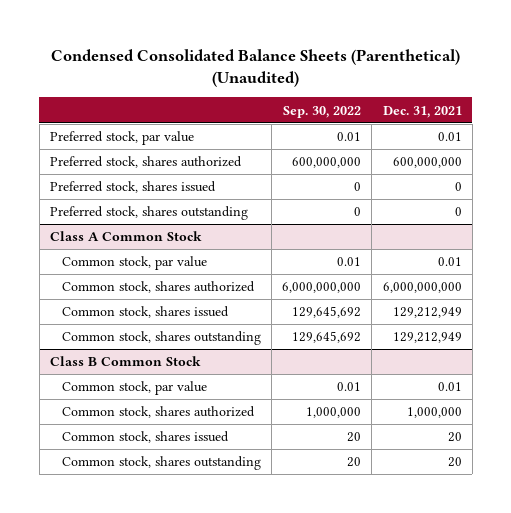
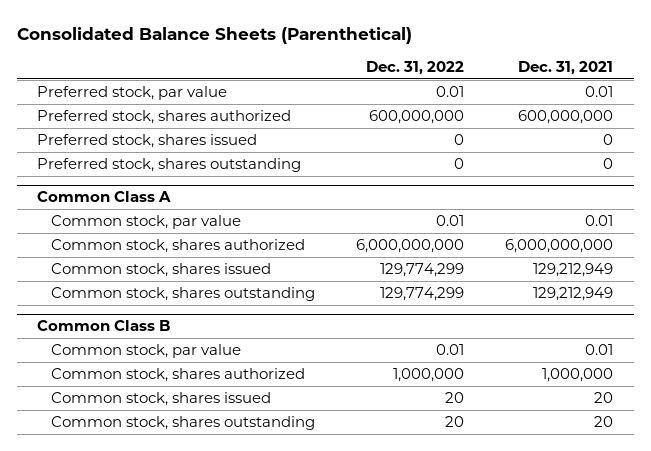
[50,49,460,88] Condensed Consolidated Balance Sheets (Parenthetical) (Unaudited) -> [16,26,412,44] Consolidated Balance Sheets (Parenthetical)
[283,105,362,118] Sep. 30, 2022 -> none
none -> [366,60,465,75] Dec. 31, 2022
[49,231,202,242] Class A Common Stock -> [37,191,172,203] Common Class A
[49,356,201,367] Class B Common Stock -> [37,320,171,332] Common Class B

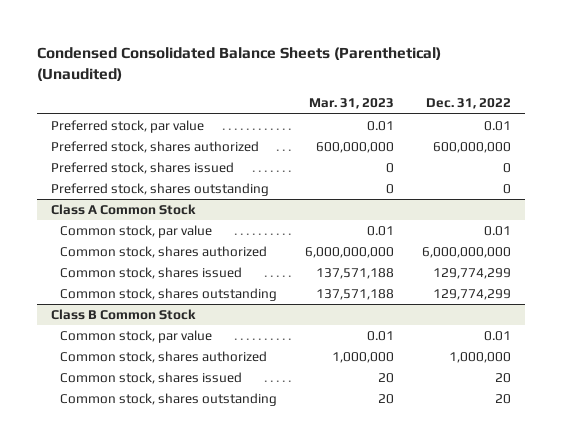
[16,26,412,44] Consolidated Balance Sheets (Parenthetical) -> [36,46,441,81] Condensed Consolidated Balance Sheets (Parenthetical) (Unaudited)
[518,60,614,75] Dec. 31, 2021 -> none
none -> [309,98,395,110] Mar. 31, 2023
[37,191,172,203] Common Class A -> [50,204,196,216] Class A Common Stock
[37,320,171,332] Common Class B -> [50,309,196,321] Class B Common Stock

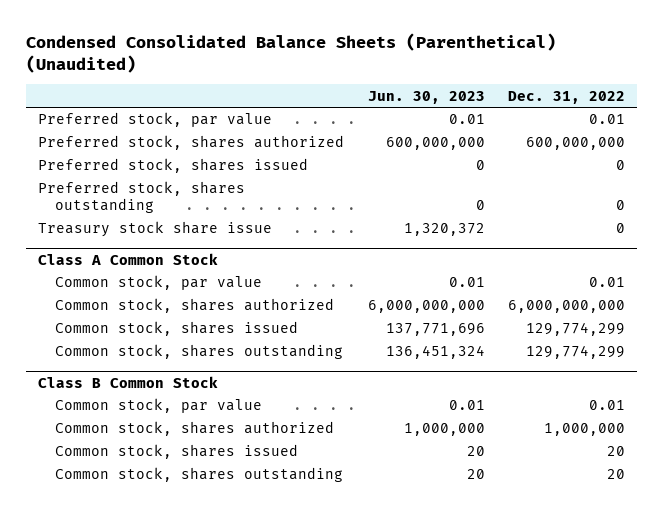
[309,98,395,110] Mar. 31, 2023 -> none
none -> [367,90,485,104] Jun. 30, 2023
none -> [37,221,272,238] Treasury stock share issue

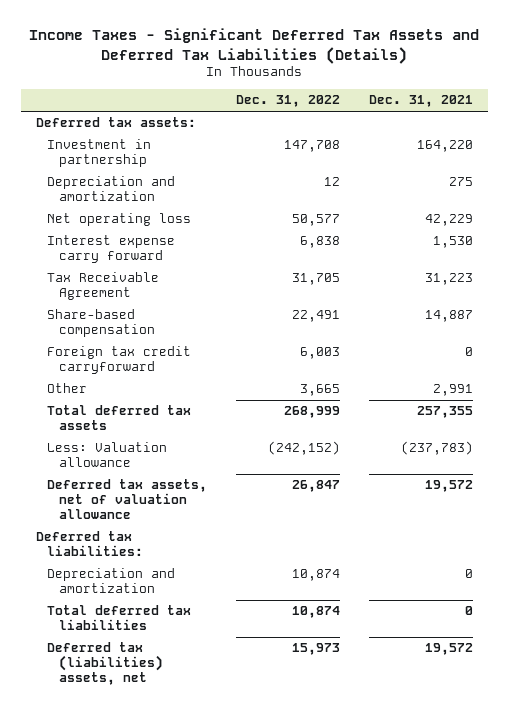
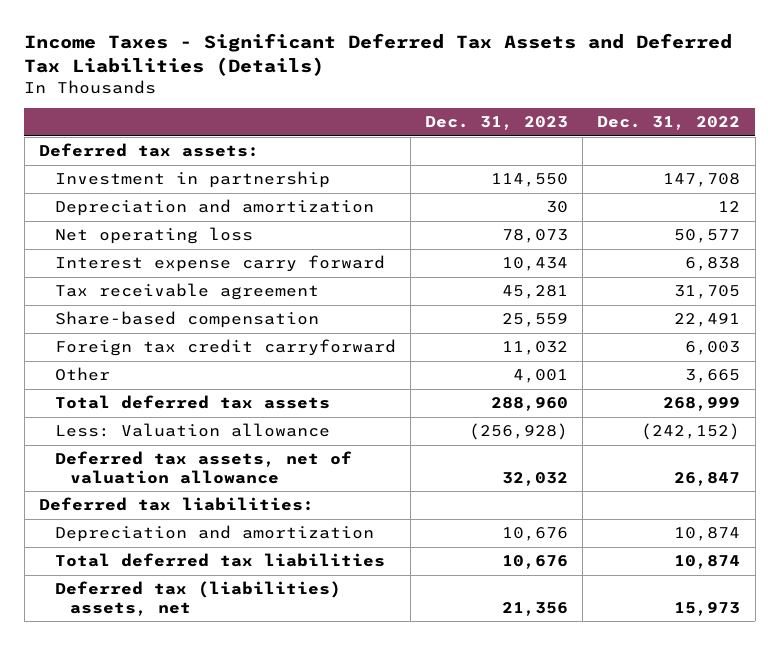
[369,95,474,108] Dec. 31, 2021 -> none
none -> [425,116,569,131] Dec. 31, 2023
[47,272,160,301] Tax Receivable Agreement -> [54,283,319,301] Tax receivable agreement

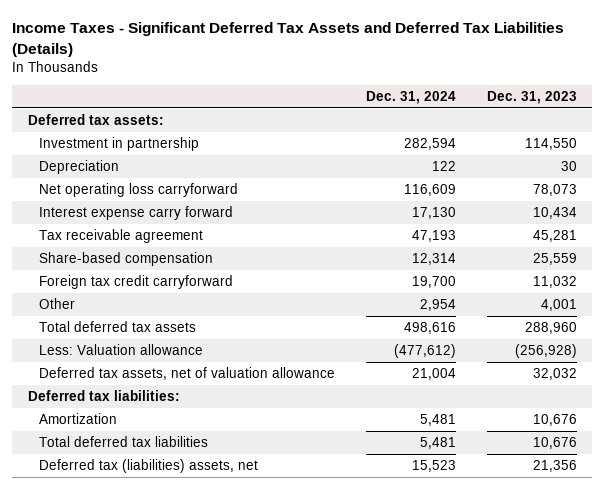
[597,116,741,131] Dec. 31, 2022 -> none
none -> [365,90,456,104] Dec. 31, 2024
[54,199,374,217] Depreciation and amortization -> [38,159,119,174] Depreciation
[54,227,253,245] Net operating loss -> [38,182,238,197] Net operating loss carryforward
[54,525,374,543] Depreciation and amortization -> [38,412,117,424] Amortization

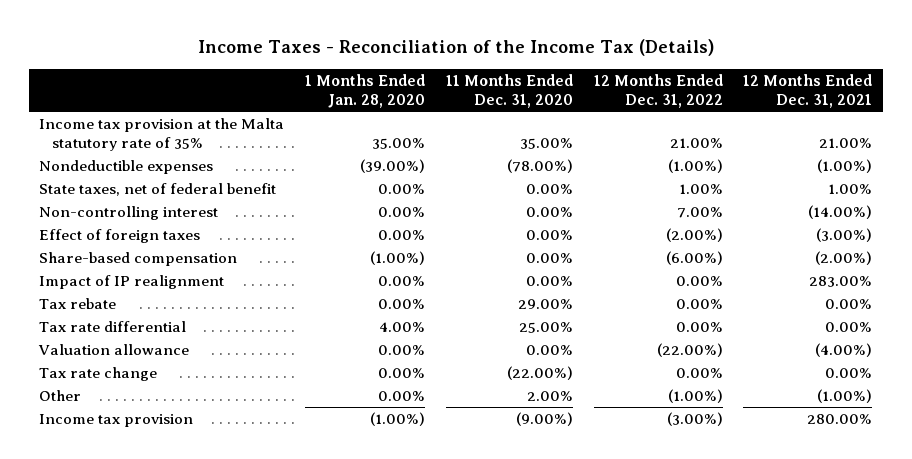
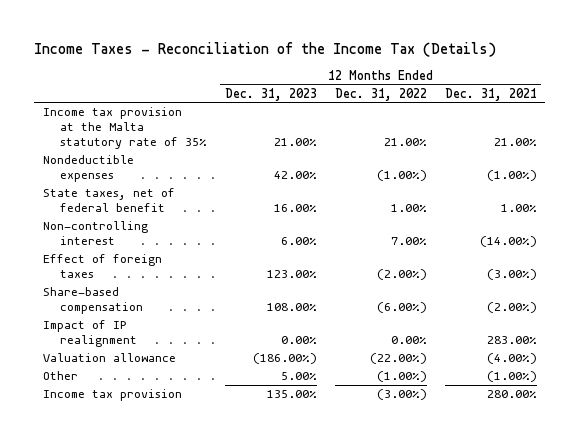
[305,73,426,108] 1 Months Ended Jan. 28, 2020 -> none
[445,73,573,108] 11 Months Ended Dec. 31, 2020 -> none
none -> [224,87,317,101] Dec. 31, 2023
[39,298,117,310] Tax rebate -> none
[39,321,187,333] Tax rate differential -> none
[39,367,158,382] Tax rate change -> none

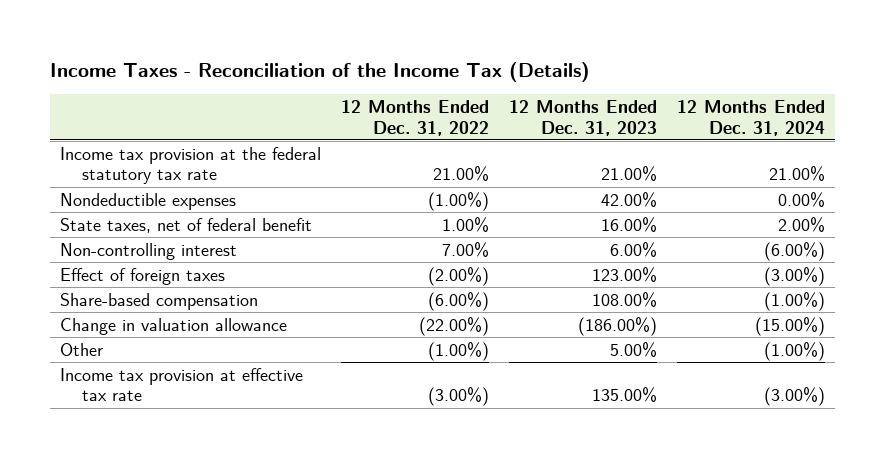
[444,87,537,101] Dec. 31, 2021 -> none
none -> [676,99,825,136] 12 Months Ended Dec. 31, 2024
[43,107,207,149] Income tax provision at the Malta statutory rate of 35% -> [60,146,322,185] Income tax provision at the federal statutory tax rate
[43,320,137,348] Impact of IP realignment -> none
[43,353,177,363] Valuation allowance -> [60,317,288,335] Change in valuation allowance
[43,389,183,402] Income tax provision -> [60,367,304,402] Income tax provision at effective tax rate

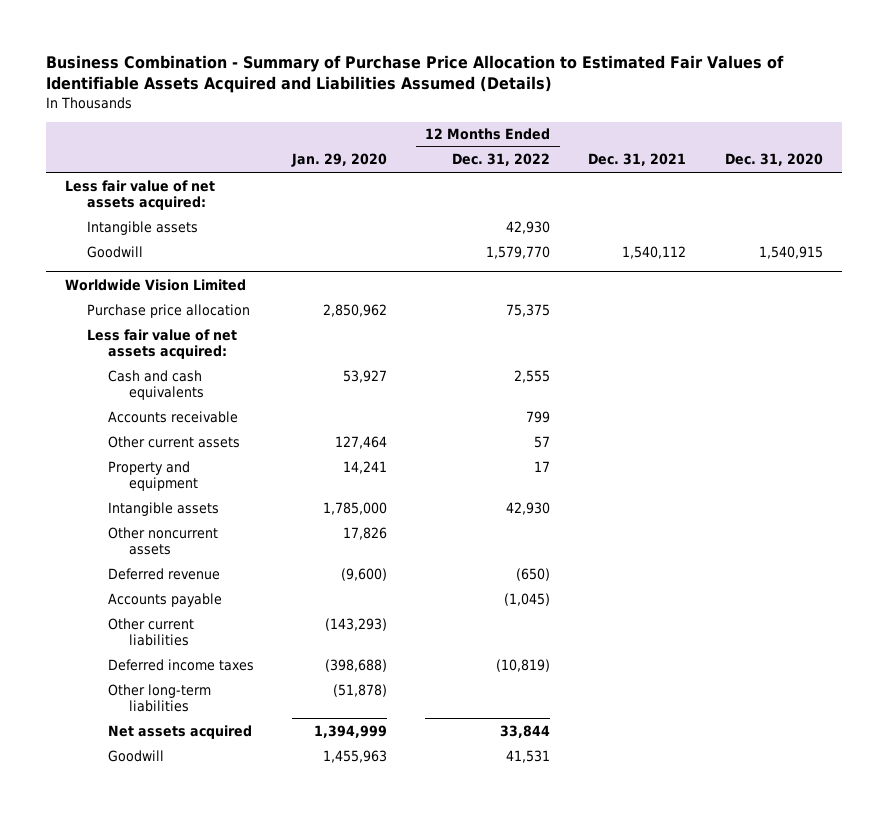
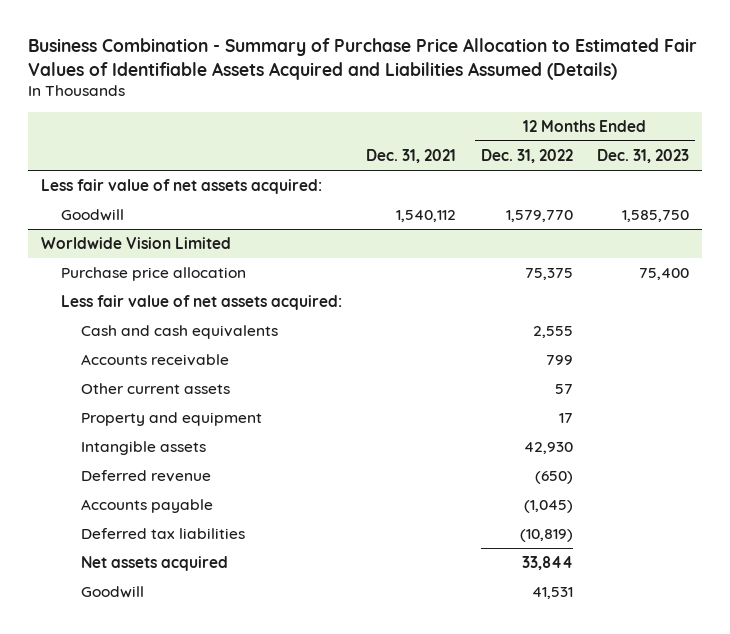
[290,153,387,168] Jan. 29, 2020 -> none
[724,153,823,167] Dec. 31, 2020 -> none
none -> [597,148,690,163] Dec. 31, 2023
[86,220,198,235] Intangible assets -> none
[107,526,218,555] Other noncurrent assets -> none
[107,617,194,646] Other current liabilities -> none
[107,683,211,712] Other long-term liabilities -> none
[107,658,254,671] Deferred income taxes -> [81,528,246,540] Deferred tax liabilities

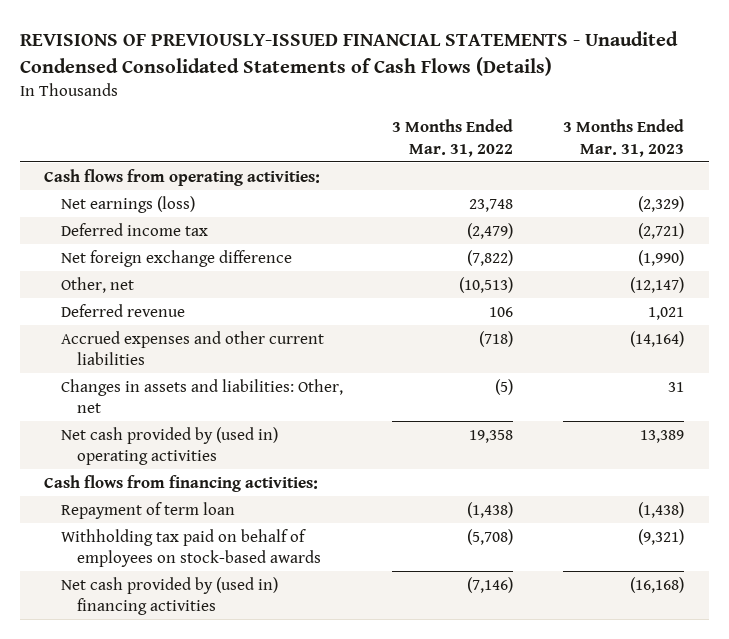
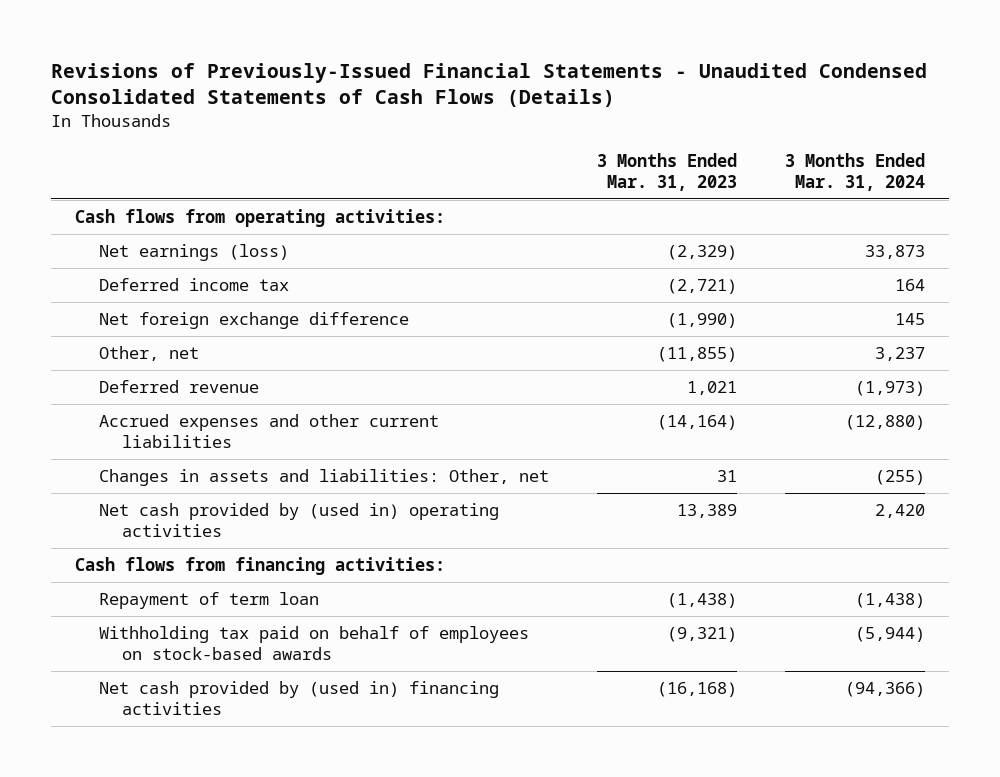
[19,31,678,77] REVISIONS OF PREVIOUSLY-ISSUED FINANCIAL STATEMENTS - Unaudited Condensed Consolidated Statements of Cash Flows (Details) -> [51,62,928,108] Revisions of Previously-Issued Financial Statements - Unaudited Condensed Consolidated Statements of Cash Flows (Details)
[392,119,514,157] 3 Months Ended Mar. 31, 2022 -> none
none -> [785,153,926,192] 3 Months Ended Mar. 31, 2024
[630,276,685,293] (12,147) -> [656,347,737,363] (11,855)

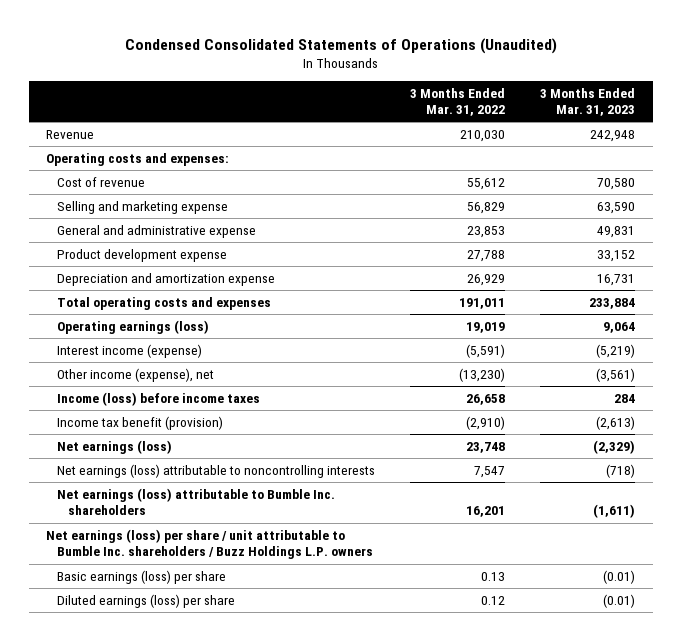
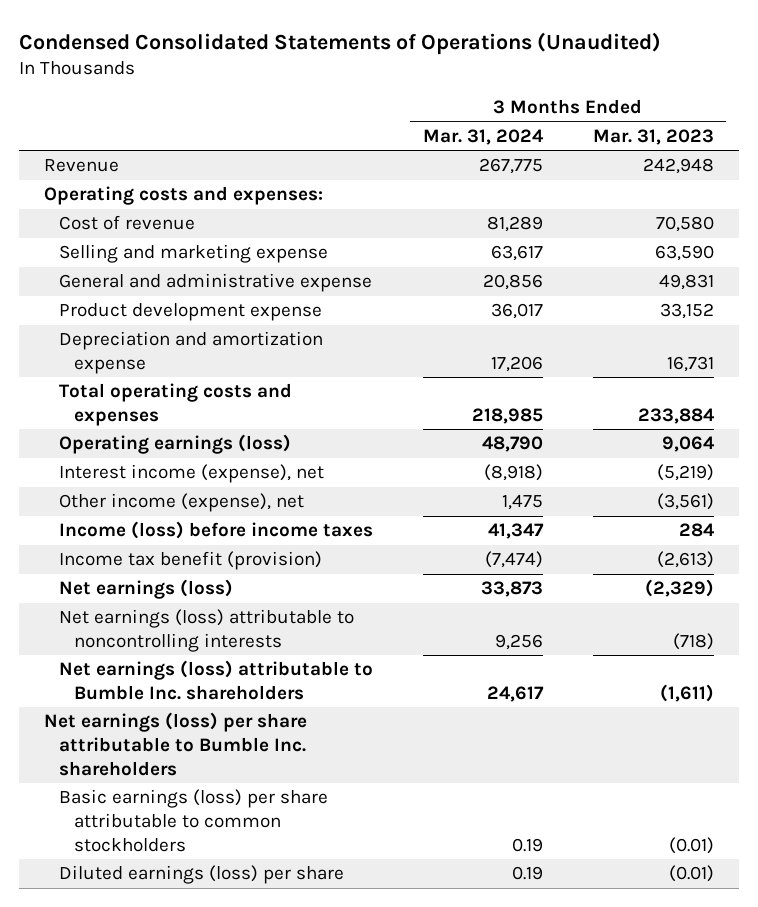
[410,87,506,116] 3 Months Ended Mar. 31, 2022 -> none
none -> [422,128,544,145] Mar. 31, 2024
[57,343,203,358] Interest income (expense) -> [59,464,325,484] Interest income (expense), net
[46,528,374,560] Net earnings (loss) per share / unit attributable to Bumble Inc. shareholders / Buzz Holdings L.P. owners -> [44,712,308,776] Net earnings (loss) per share attributable to Bumble Inc. shareholders
[57,569,227,584] Basic earnings (loss) per share -> [59,789,329,852] Basic earnings (loss) per share attributable to common stockholders

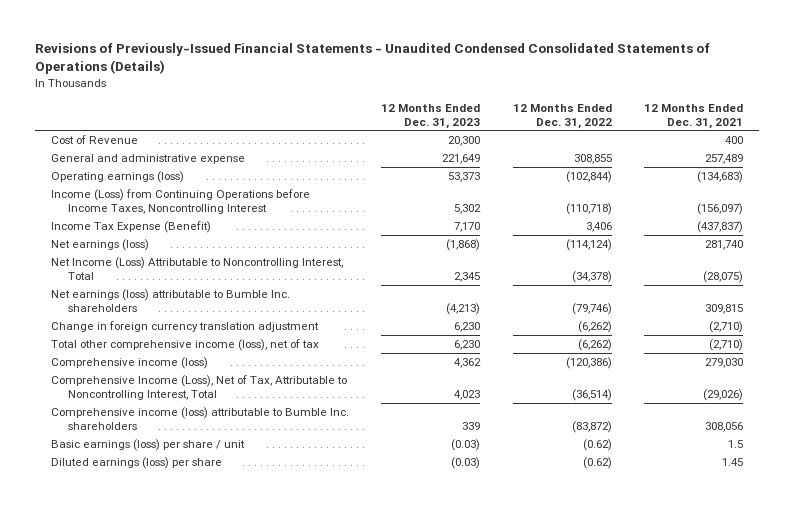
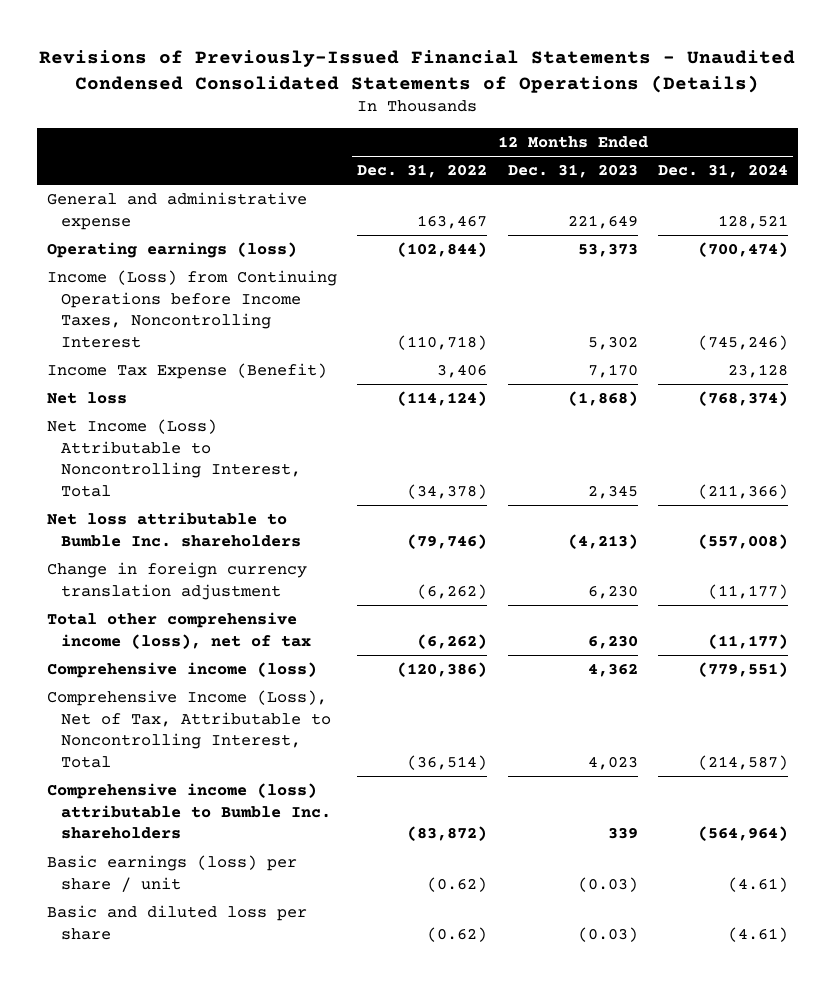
[644,103,744,129] 12 Months Ended Dec. 31, 2021 -> none
none -> [658,163,789,178] Dec. 31, 2024
[50,135,138,145] Cost of Revenue -> none
[573,154,612,165] 308,855 -> [417,214,488,229] 163,467
[50,239,149,252] Net earnings (loss) -> [46,391,127,404] Net loss
[50,289,290,312] Net earnings (loss) attributable to Bumble Inc. shareholders -> [46,511,301,547] Net loss attributable to Bumble Inc. shareholders
[50,457,222,470] Diluted earnings (loss) per share -> [46,904,307,940] Basic and diluted loss per share

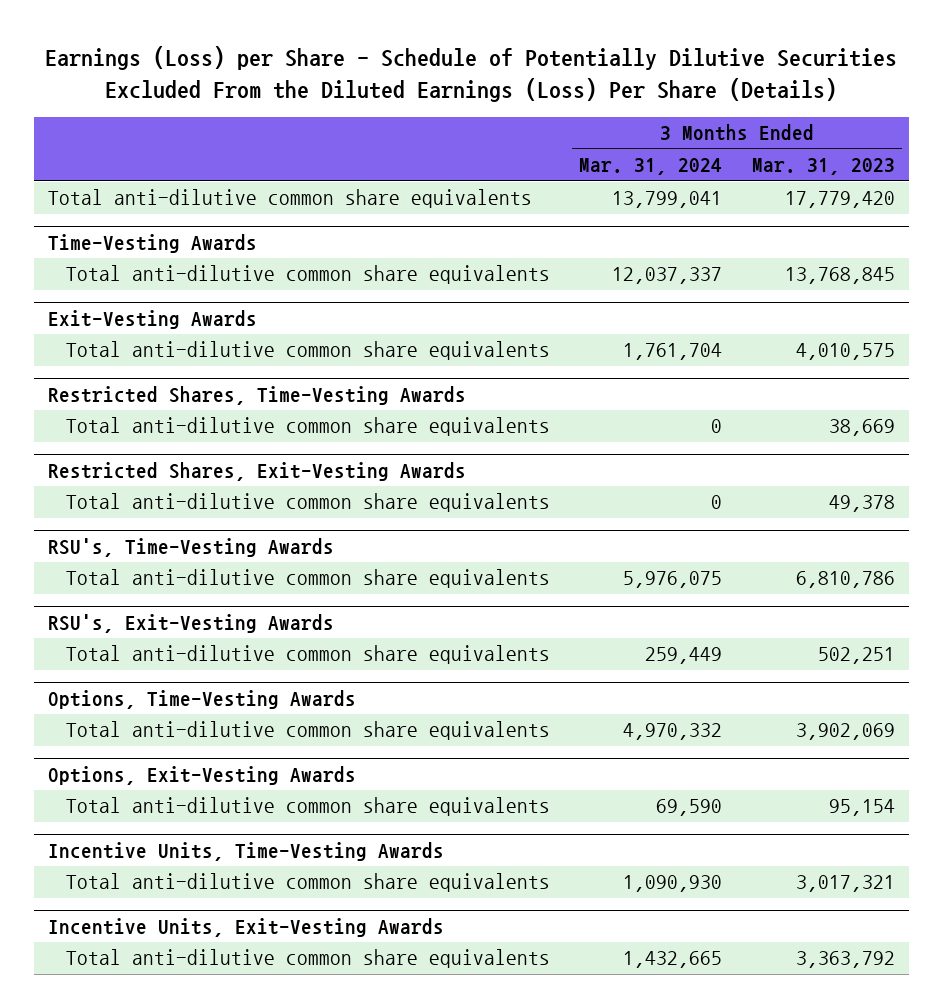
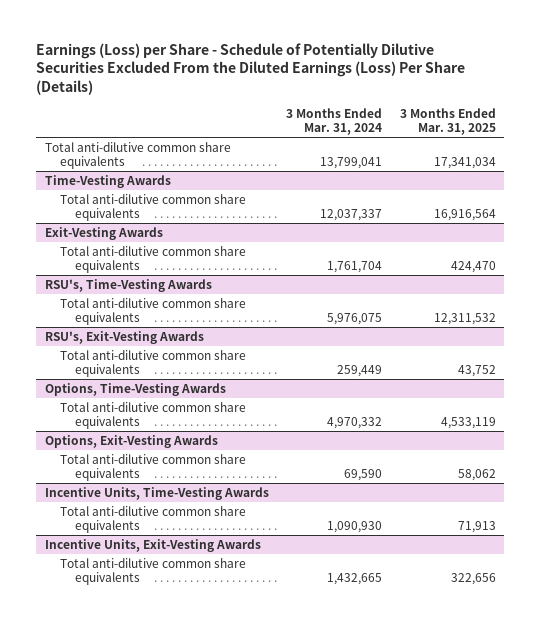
[751,158,895,176] Mar. 31, 2023 -> none
none -> [399,107,496,136] 3 Months Ended Mar. 31, 2025
[48,385,467,405] Restricted Shares, Time-Vesting Awards -> none
[66,417,551,437] Total anti-dilutive common share equivalents -> none
[48,461,467,481] Restricted Shares, Exit-Vesting Awards -> none
[66,493,551,513] Total anti-dilutive common share equivalents -> none

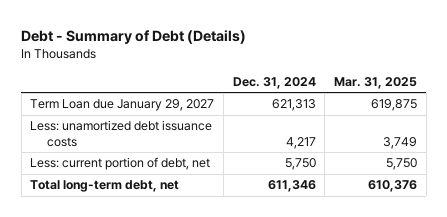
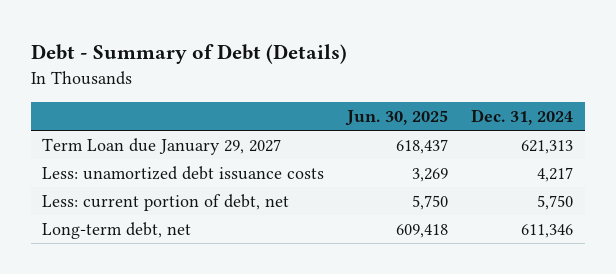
[334,76,418,89] Mar. 31, 2025 -> none
none -> [345,110,449,127] Jun. 30, 2025
[30,180,180,193] Total long-term debt, net -> [42,222,192,240] Long-term debt, net

